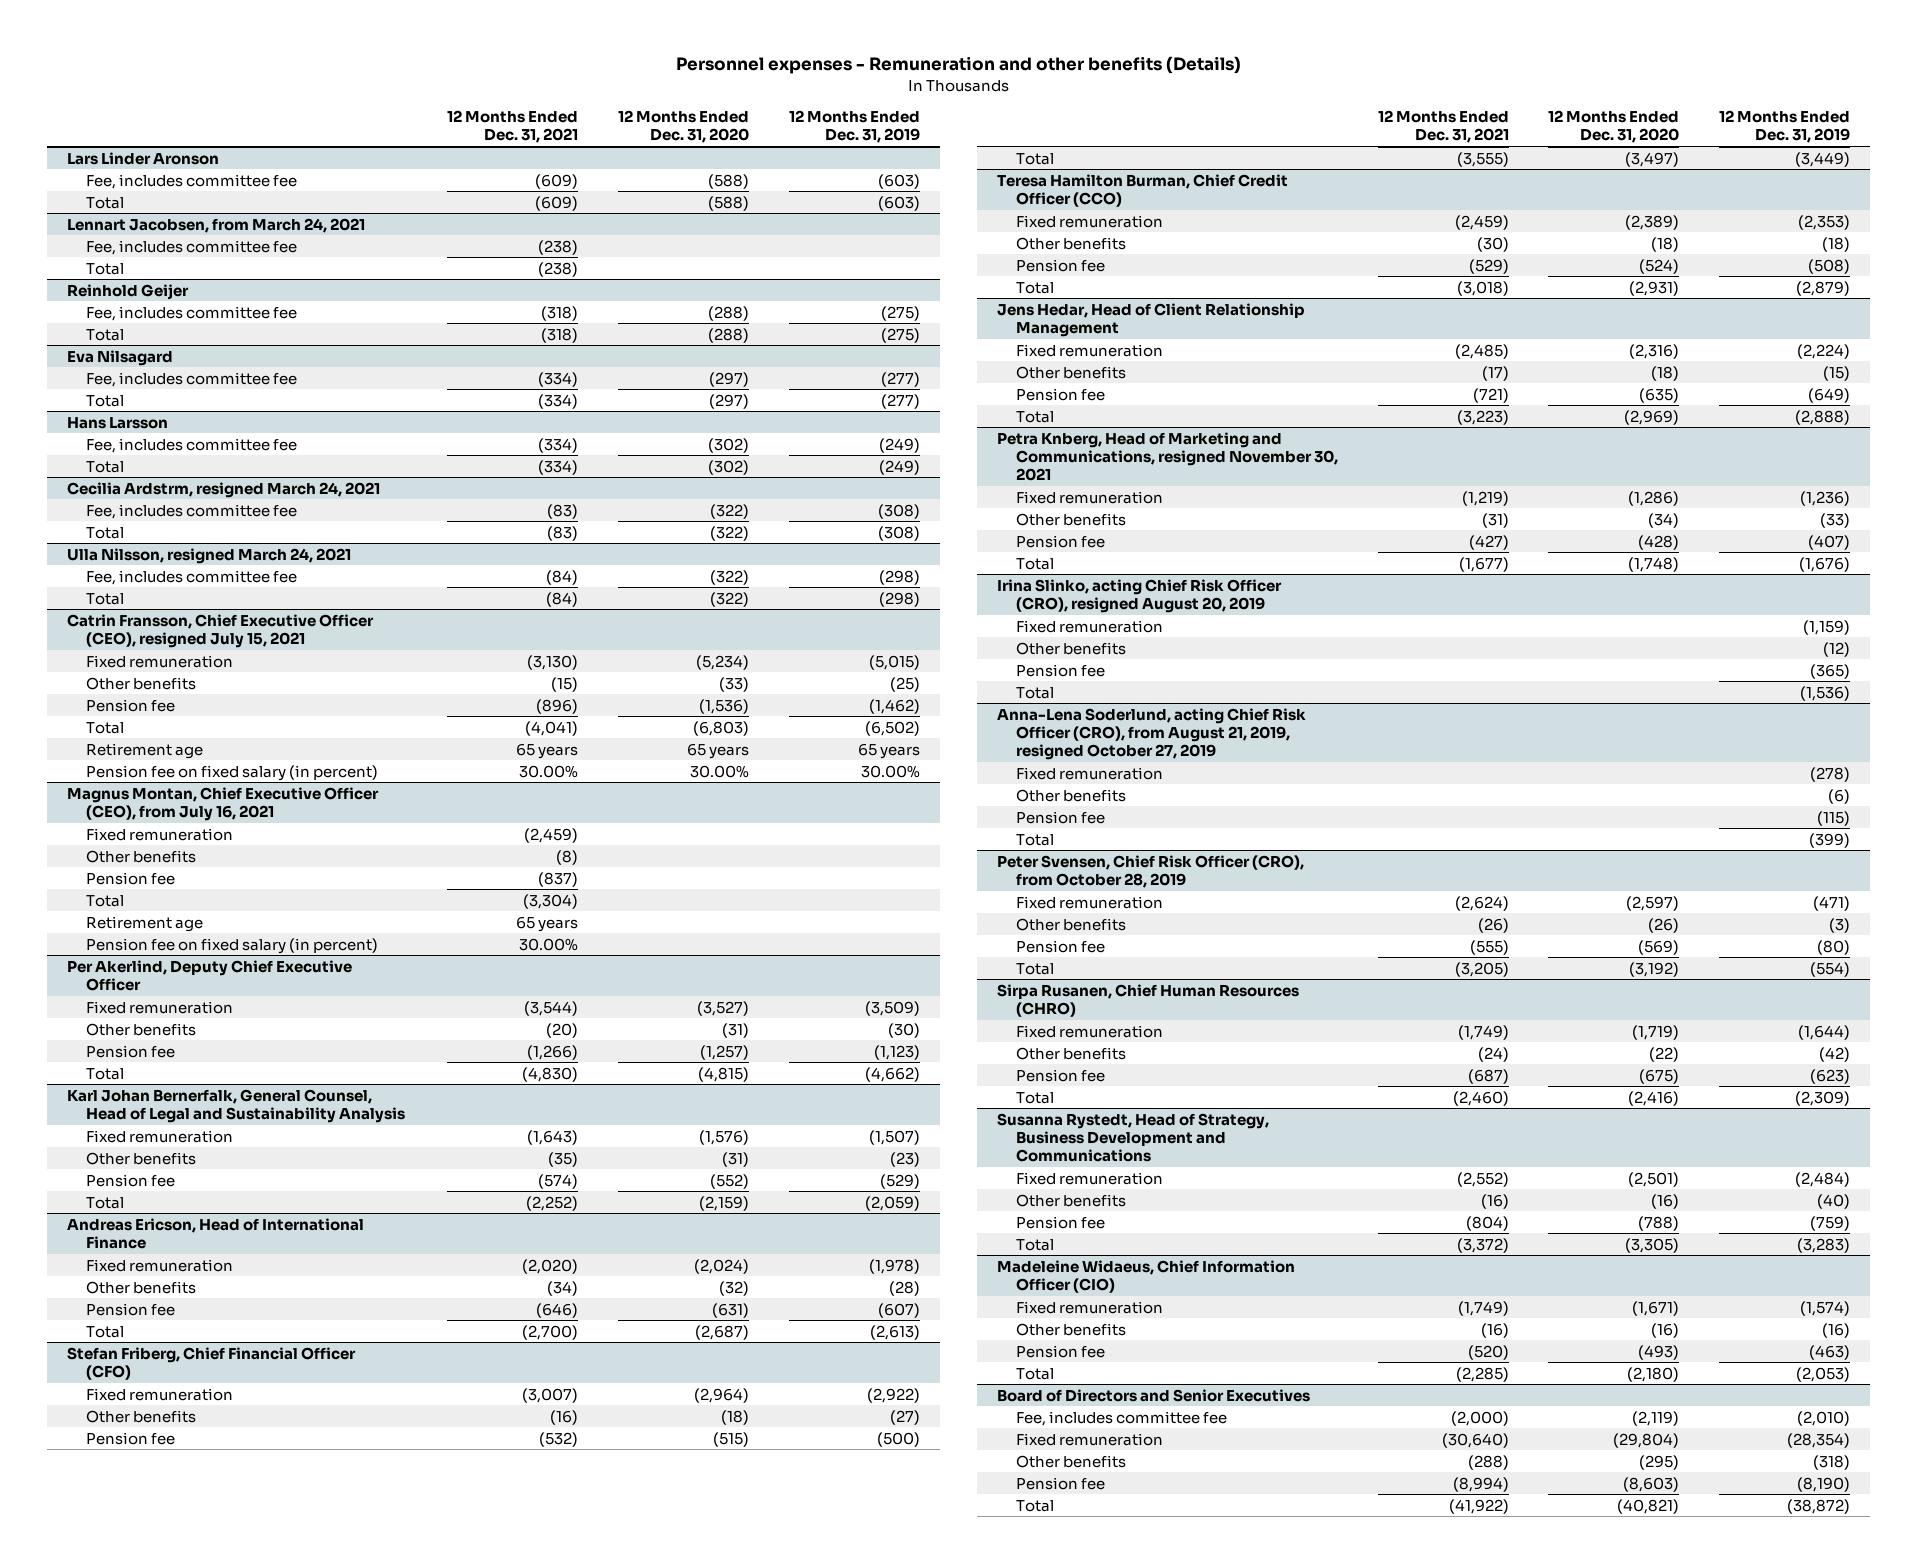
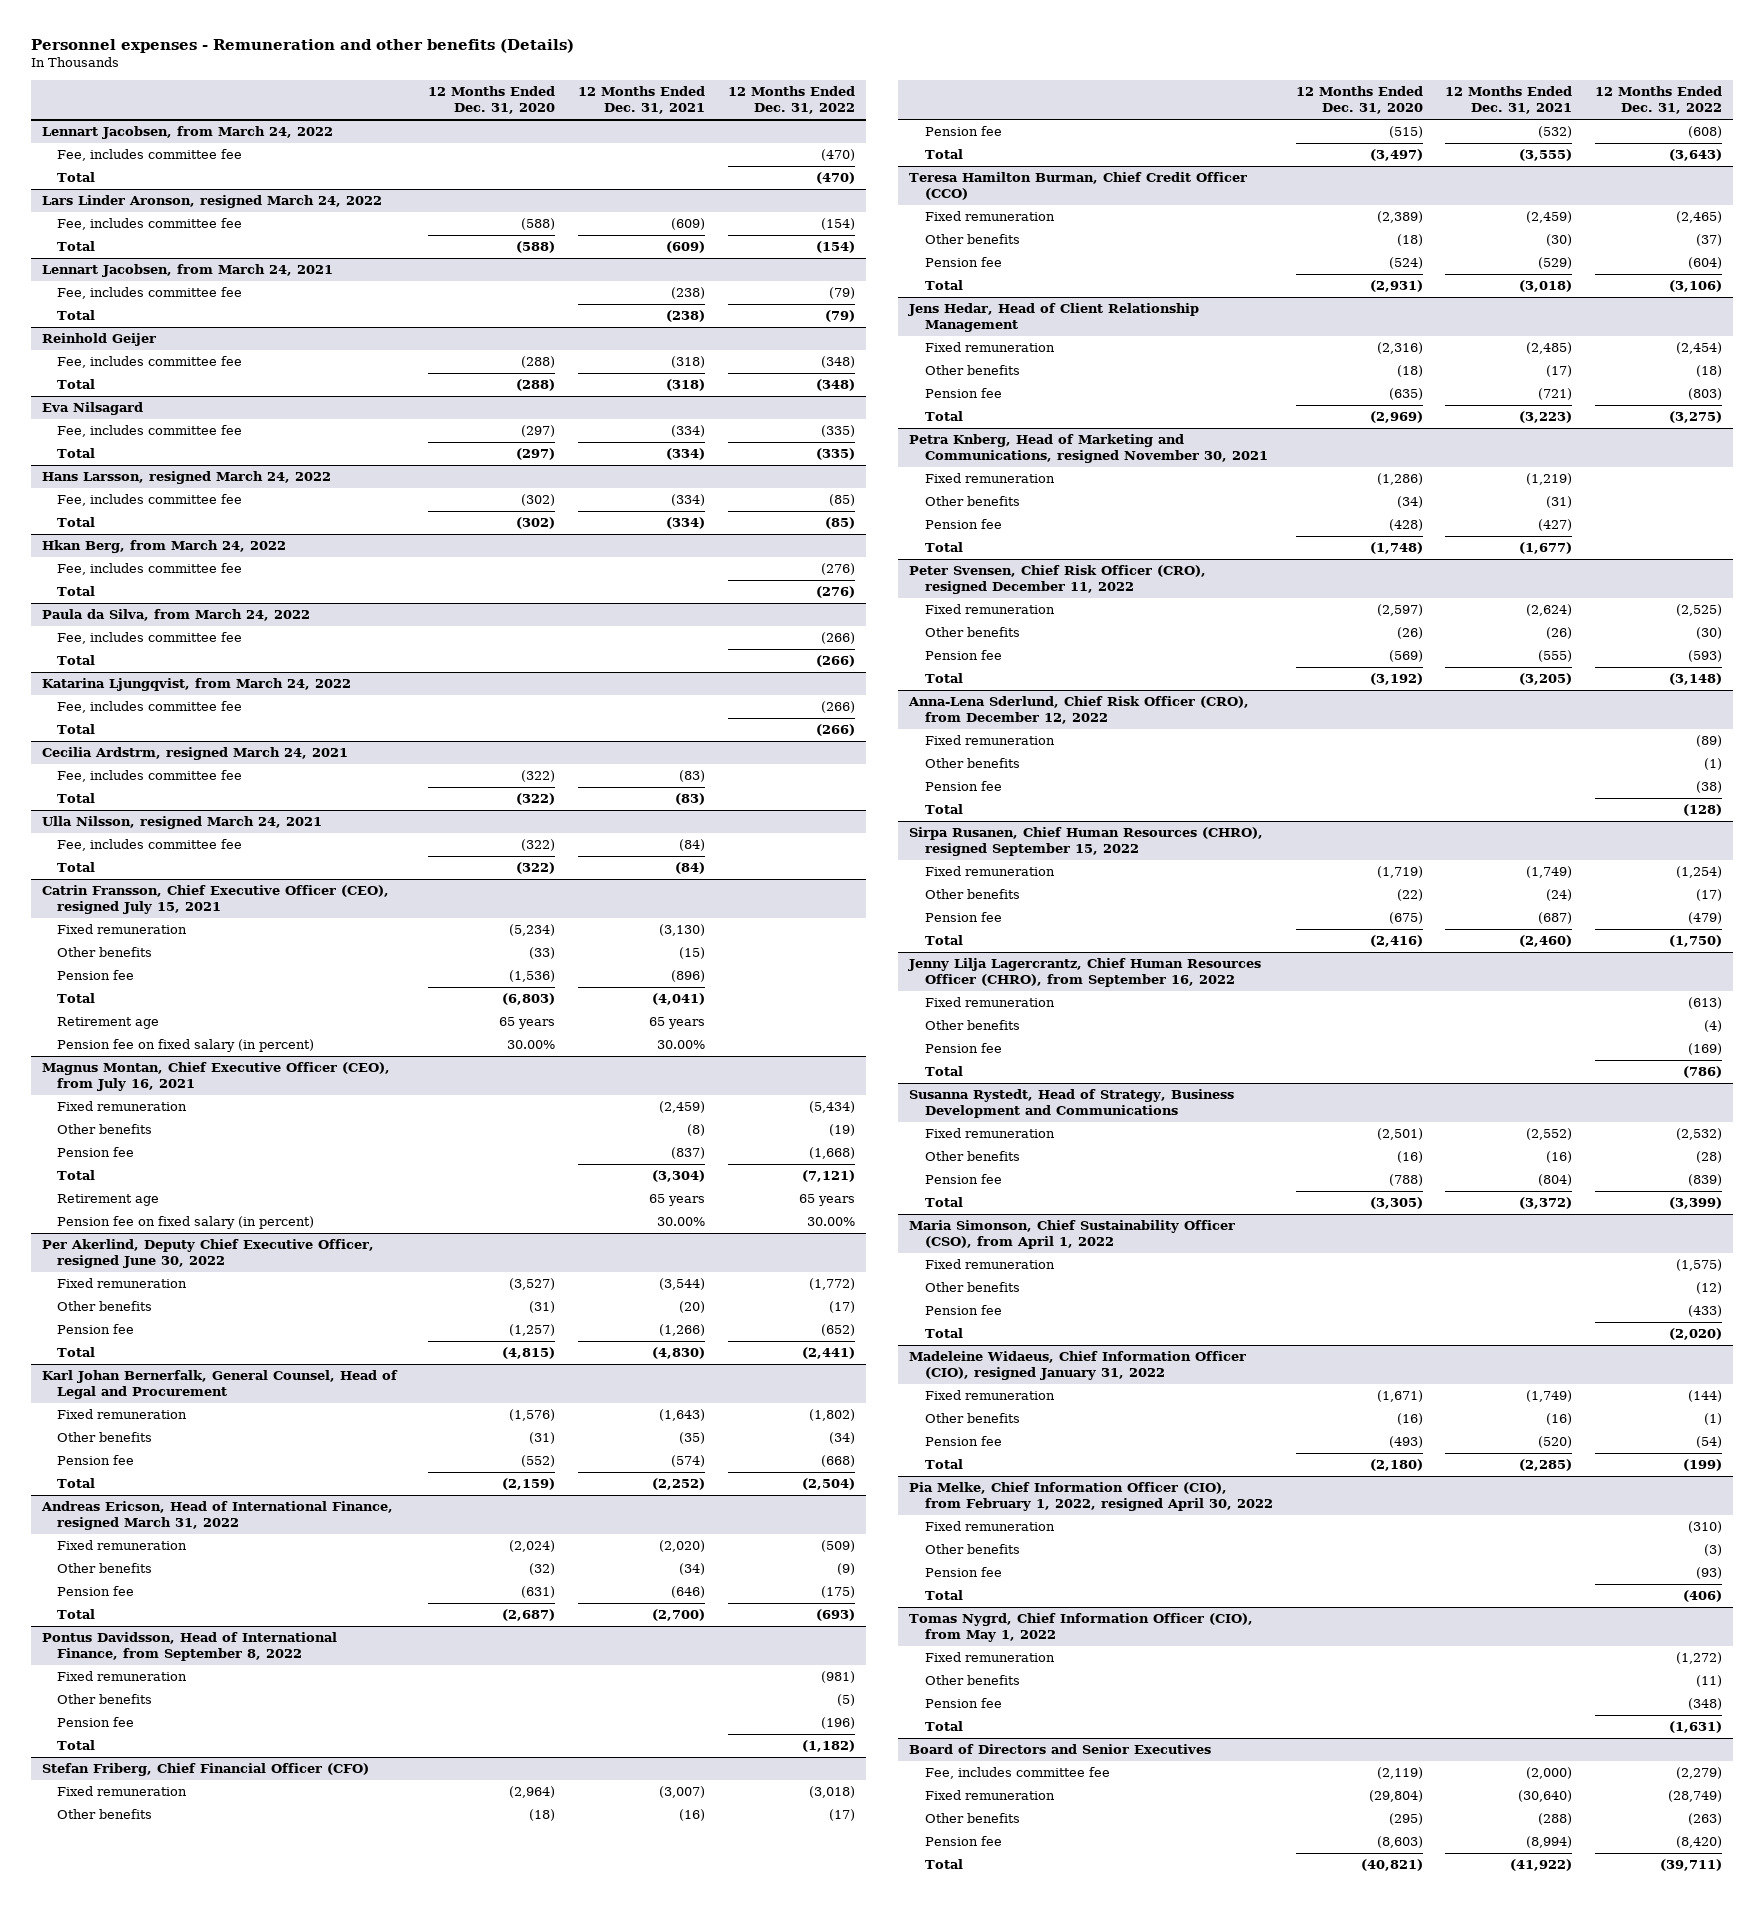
[789,110,921,144] 12 Months Ended Dec. 31, 2019 -> none
none -> [727,86,855,115] 12 Months Ended Dec. 31, 2022
[67,151,220,165] Lars Linder Aronson -> [41,126,333,140] Lennart Jacobsen, from March 24, 2022
none -> [57,149,243,162] Fee, includes committee fee
none -> [57,172,96,183] Total
none -> [41,195,382,209] Lars Linder Aronson, resigned March 24, 2022
[67,416,169,429] Hans Larsson -> [41,471,331,485] Hans Larsson, resigned March 24, 2022
none -> [41,540,286,554] Hkan Berg, from March 24, 2022
none -> [57,563,243,576] Fee, includes committee fee
none -> [57,586,96,597] Total
none -> [41,609,310,622] Paula da Silva, from March 24, 2022
none -> [57,632,243,645] Fee, includes committee fee
none -> [57,655,96,666] Total
none -> [41,678,351,692] Katarina Ljungqvist, from March 24, 2022
none -> [57,701,243,714] Fee, includes committee fee
none -> [57,724,96,735] Total
[67,959,353,991] Per Akerlind, Deputy Chief Executive Officer -> [41,1239,374,1269] Per Akerlind, Deputy Chief Executive Officer, resigned June 30, 2022
[67,1088,405,1123] Karl Johan Bernerfalk, General Counsel, Head of Legal and Sustainability Analysis -> [41,1370,398,1400] Karl Johan Bernerfalk, General Counsel, Head of Legal and Procurement
[67,1217,365,1249] Andreas Ericson, Head of International Finance -> [40,1501,393,1531] Andreas Ericson, Head of International Finance, resigned March 31, 2022
none -> [41,1632,337,1662] Pontus Davidsson, Head of International Finance, from September 8, 2022
none -> [57,1671,188,1682] Fixed remuneration
none -> [57,1694,153,1705] Other benefits
none -> [57,1717,135,1728] Pension fee
none -> [57,1740,96,1751] Total
[997,578,1283,613] Irina Slinko, acting Chief Risk Officer (CRO), resigned August 20, 2019 -> none
[1015,619,1163,633] Fixed remuneration -> none
[1015,641,1126,655] Other benefits -> none
[1015,663,1105,677] Pension fee -> none
[1015,686,1054,699] Total -> none
[997,707,1307,760] Anna-Lena Soderlund, acting Chief Risk Officer (CRO), from August 21, 2019, resigned October 27, 2019 -> none
[1015,766,1163,780] Fixed remuneration -> none
[1015,788,1126,802] Other benefits -> none
[1015,810,1105,824] Pension fee -> none
[1015,833,1054,846] Total -> none
[997,854,1305,888] Peter Svensen, Chief Risk Officer (CRO), from October 28, 2019 -> [909,565,1207,595] Peter Svensen, Chief Risk Officer (CRO), resigned December 11, 2022
none -> [908,696,1250,725] Anna-Lena Sderlund, Chief Risk Officer (CRO), from December 12, 2022
none -> [924,735,1055,746] Fixed remuneration
none -> [924,758,1020,769] Other benefits
none -> [924,781,1002,792] Pension fee
none -> [924,804,963,815] Total
[997,983,1300,1017] Sirpa Rusanen, Chief Human Resources (CHRO) -> [909,827,1264,857] Sirpa Rusanen, Chief Human Resources (CHRO), resigned September 15, 2022
none -> [908,958,1262,988] Jenny Lilja Lagercrantz, Chief Human Resources Officer (CHRO), from September 16, 2022
none -> [924,997,1055,1008] Fixed remuneration
none -> [924,1020,1020,1031] Other benefits
none -> [924,1043,1002,1054] Pension fee
none -> [924,1066,963,1077] Total
none -> [909,1220,1236,1250] Maria Simonson, Chief Sustainability Officer (CSO), from April 1, 2022
none -> [924,1259,1055,1270] Fixed remuneration
none -> [924,1282,1020,1293] Other benefits
none -> [924,1305,1002,1316] Pension fee
none -> [924,1328,963,1339] Total
[997,1259,1296,1293] Madeleine Widaeus, Chief Information Officer (CIO) -> [909,1351,1247,1381] Madeleine Widaeus, Chief Information Officer (CIO), resigned January 31, 2022
none -> [909,1482,1273,1512] Pia Melke, Chief Information Officer (CIO), from February 1, 2022, resigned April 30, 2022
none -> [924,1521,1055,1532] Fixed remuneration
none -> [924,1544,1020,1555] Other benefits
none -> [924,1567,1002,1578] Pension fee
none -> [924,1590,963,1601] Total
none -> [909,1613,1254,1643] Tomas Nygrd, Chief Information Officer (CIO), from May 1, 2022
none -> [924,1652,1055,1663] Fixed remuneration
none -> [924,1675,1020,1686] Other benefits
none -> [924,1698,1002,1709] Pension fee
none -> [924,1721,963,1732] Total

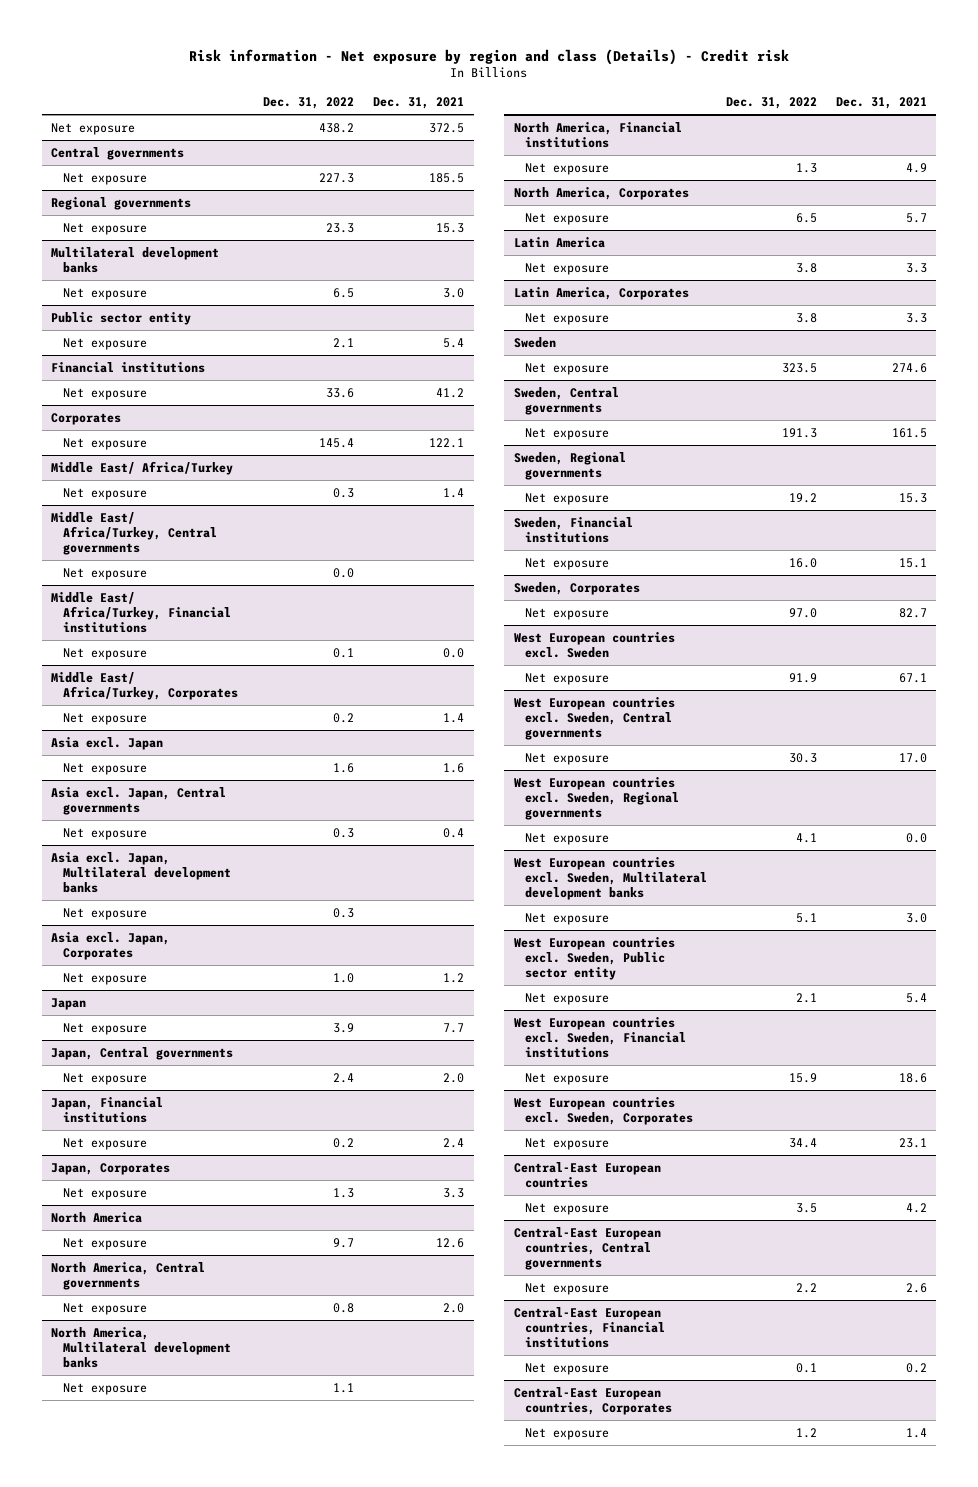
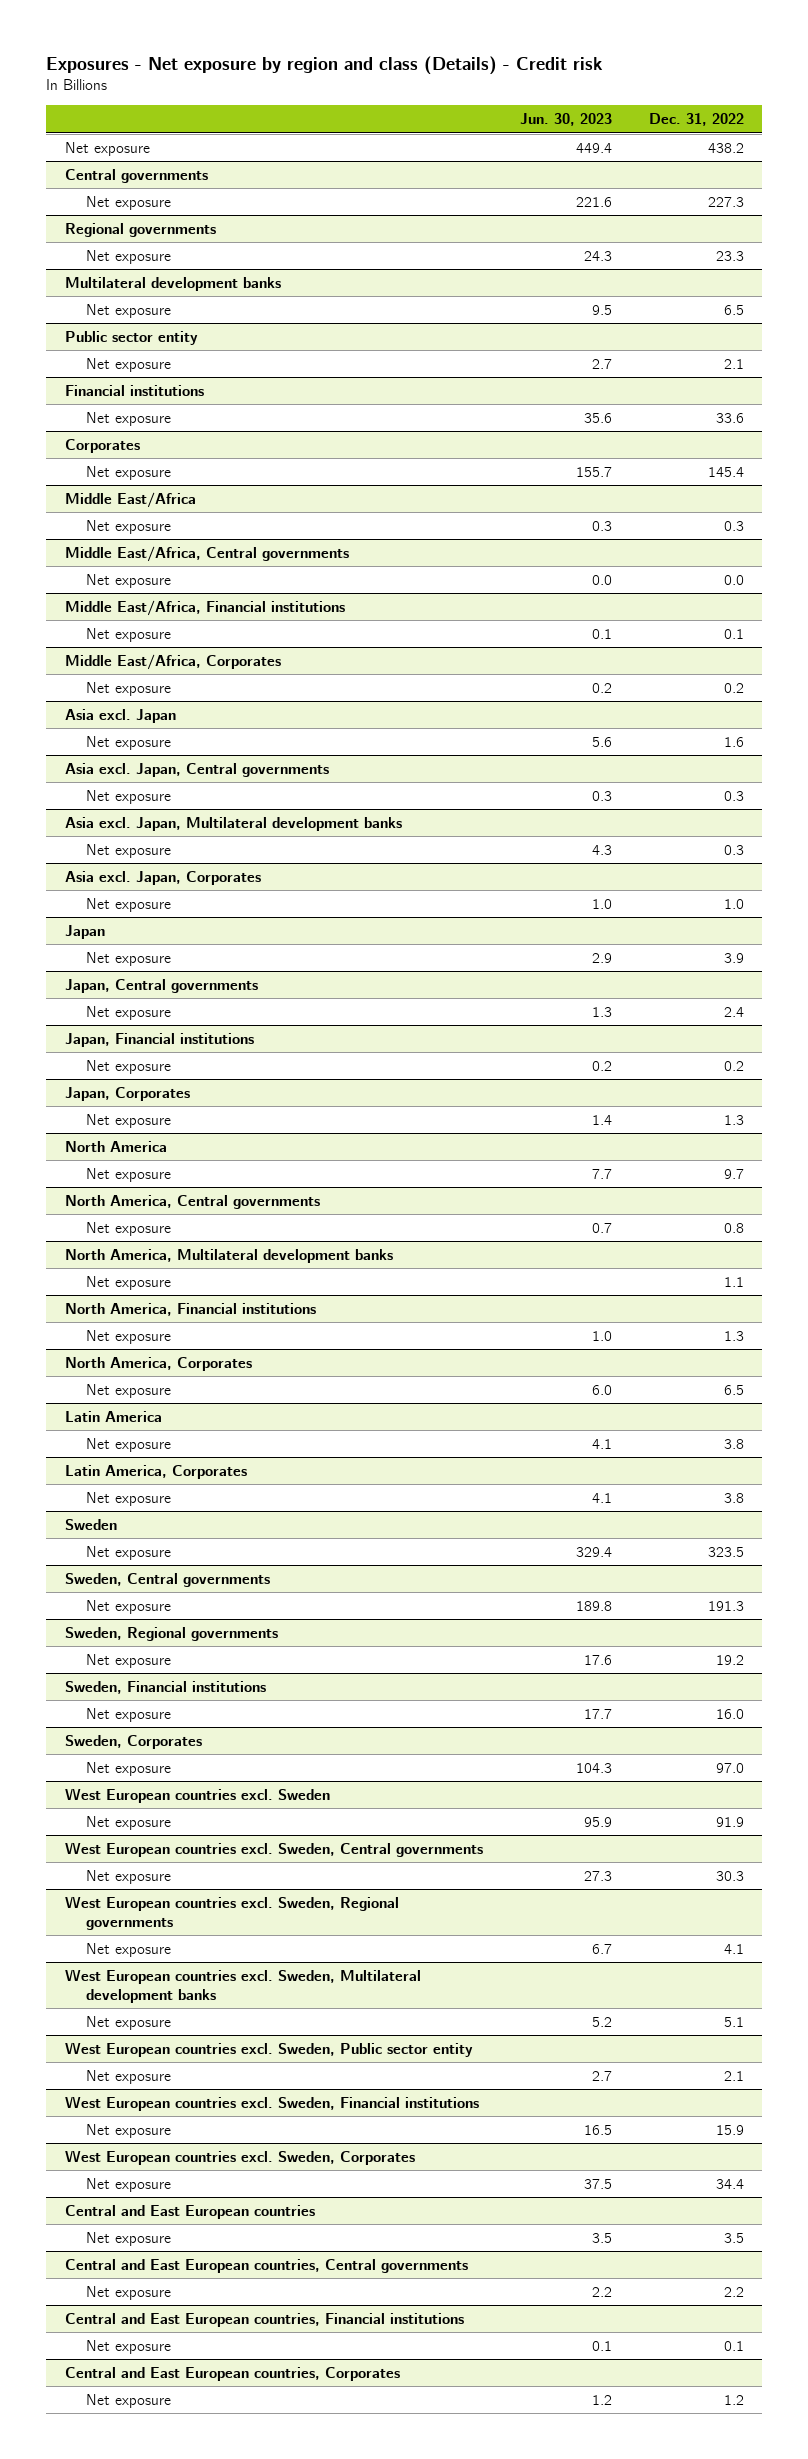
[188,48,789,65] Risk information - Net exposure by region and class (Details) - Credit risk -> [46,55,604,75] Exposures - Net exposure by region and class (Details) - Credit risk
[373,97,465,110] Dec. 31, 2021 -> none
none -> [519,113,612,127] Jun. 30, 2023
[51,460,234,475] Middle East/ Africa/Turkey -> [64,491,196,508] Middle East/Africa
[51,511,217,555] Middle East/ Africa/Turkey, Central governments -> [64,545,349,562] Middle East/Africa, Central governments
[51,591,231,633] Middle East/ Africa/Turkey, Financial institutions -> [64,599,345,616] Middle East/Africa, Financial institutions
[51,671,238,700] Middle East/ Africa/Turkey, Corporates -> [64,653,281,670] Middle East/Africa, Corporates
[513,1161,661,1188] Central-East European countries -> [64,2204,315,2219] Central and East European countries
[513,1226,661,1270] Central-East European countries, Central governments -> [64,2258,468,2273] Central and East European countries, Central governments
[513,1306,666,1348] Central-East European countries, Financial institutions -> [64,2312,464,2327] Central and East European countries, Financial institutions
[513,1386,673,1415] Central-East European countries, Corporates -> [64,2366,400,2381] Central and East European countries, Corporates

